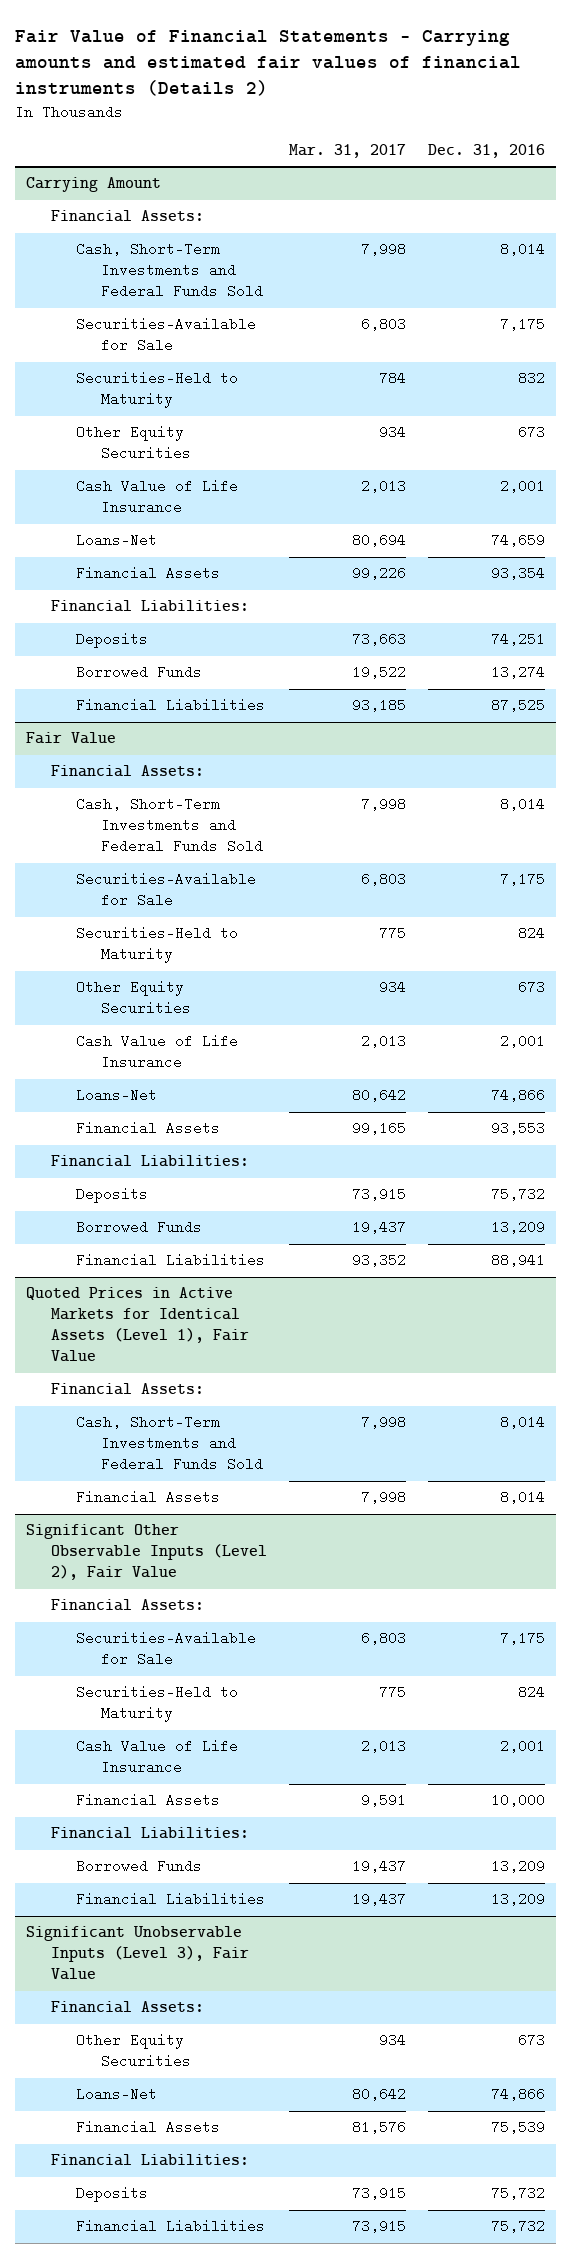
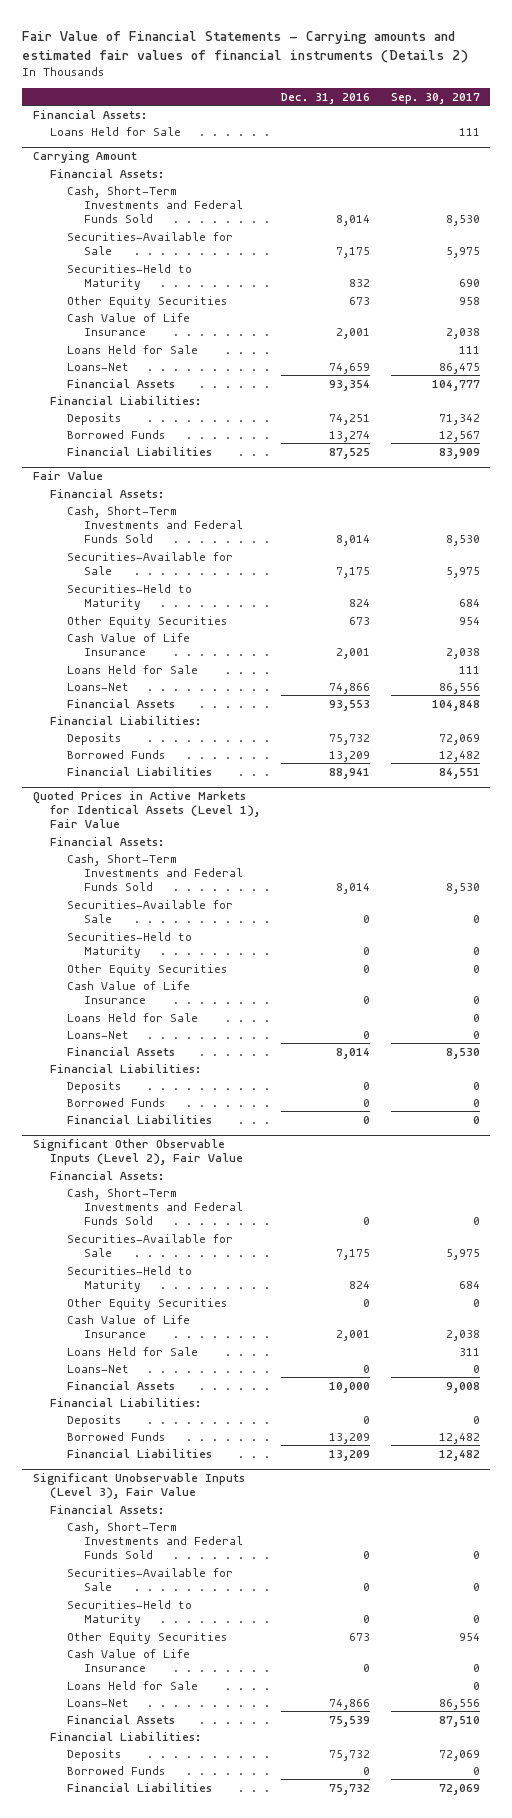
[289,144,407,159] Mar. 31, 2017 -> none
none -> [390,92,480,104] Sep. 30, 2017
none -> [32,109,147,119] Financial Assets:
none -> [49,126,181,136] Loans Held for Sale
none -> [67,344,199,354] Loans Held for Sale
none -> [67,664,199,674] Loans Held for Sale
none -> [67,899,234,924] Securities-Available for Sale
none -> [67,931,193,959] Securities-Held to Maturity
none -> [67,963,228,976] Other Equity Securities
none -> [67,980,191,1005] Cash Value of Life Insurance
none -> [67,1012,199,1022] Loans Held for Sale
none -> [67,1030,130,1039] Loans-Net
none -> [49,1063,201,1073] Financial Liabilities:
none -> [67,1080,122,1093] Deposits
none -> [67,1097,166,1107] Borrowed Funds
none -> [67,1114,213,1124] Financial Liabilities
none -> [67,1187,244,1226] Cash, Short-Term Investments and Federal Funds Sold
none -> [67,1297,228,1310] Other Equity Securities
none -> [67,1346,199,1356] Loans Held for Sale
none -> [67,1364,130,1373] Loans-Net
none -> [67,1414,122,1427] Deposits
none -> [67,1521,244,1560] Cash, Short-Term Investments and Federal Funds Sold
none -> [67,1567,234,1592] Securities-Available for Sale
none -> [67,1599,193,1627] Securities-Held to Maturity
none -> [67,1648,191,1673] Cash Value of Life Insurance
none -> [67,1680,199,1690] Loans Held for Sale
none -> [67,1765,166,1775] Borrowed Funds

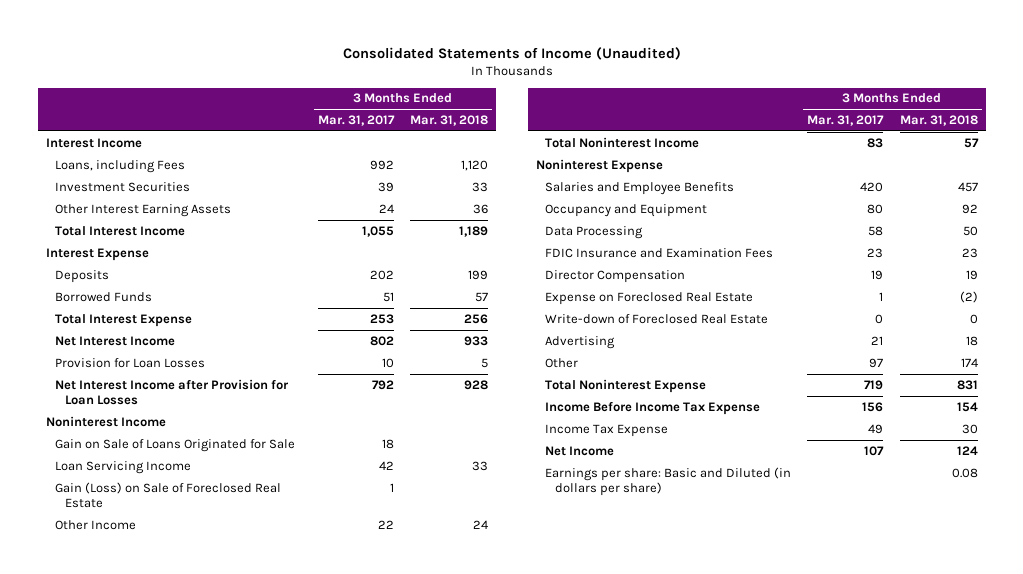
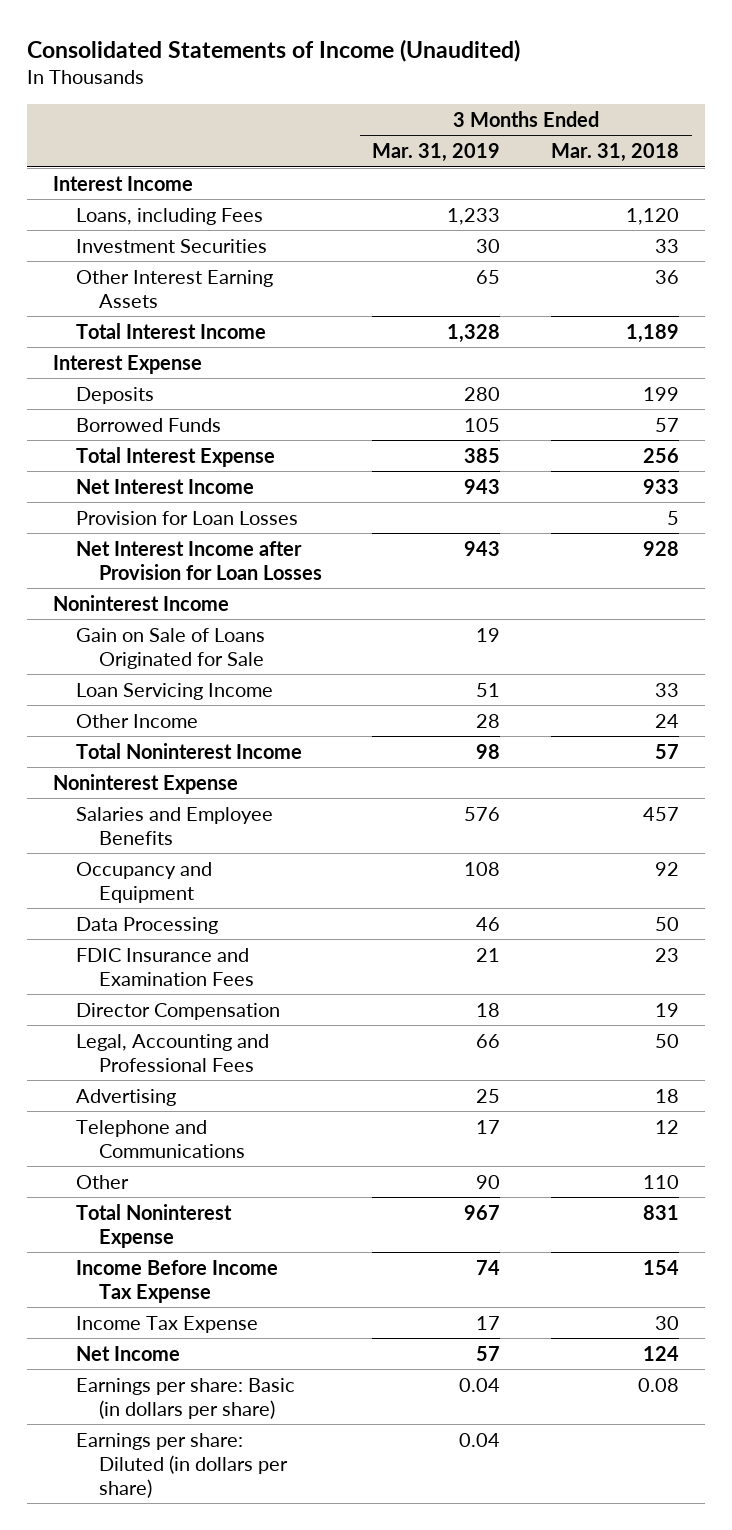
[317,114,395,126] Mar. 31, 2017 -> none
none -> [372,143,501,163] Mar. 31, 2019
[55,481,282,509] Gain (Loss) on Sale of Foreclosed Real Estate -> none
[545,291,754,305] Expense on Foreclosed Real Estate -> none
[545,313,769,324] Write-down of Foreclosed Real Estate -> none
none -> [75,1033,269,1072] Legal, Accounting and Professional Fees
none -> [75,1119,245,1158] Telephone and Communications
[960,357,978,367] 174 -> [643,1174,680,1189] 110
[545,466,792,497] Earnings per share: Basic and Diluted (in dollars per share) -> [75,1377,295,1419] Earnings per share: Basic (in dollars per share)
none -> [75,1432,288,1498] Earnings per share: Diluted (in dollars per share)

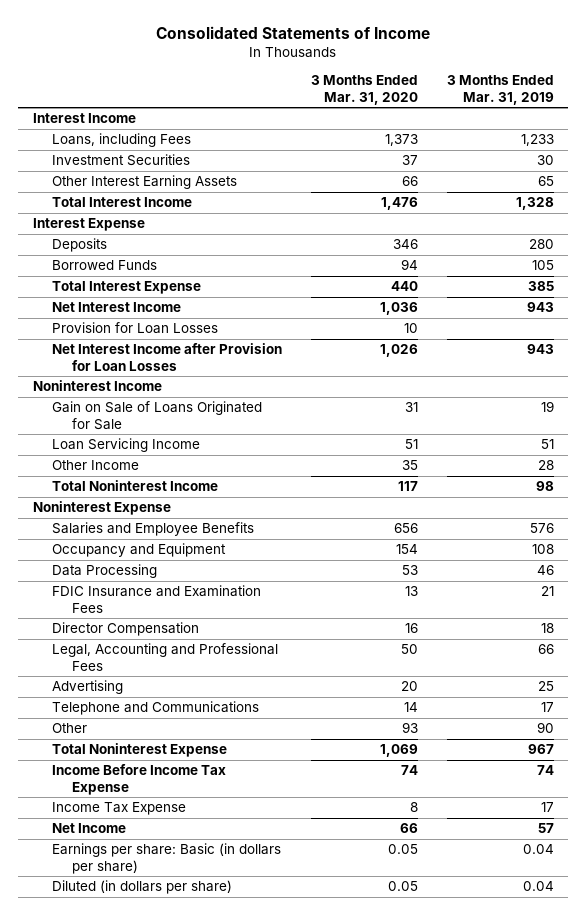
[27,38,521,62] Consolidated Statements of Income (Unaudited) -> [156,25,431,39] Consolidated Statements of Income
[551,143,680,163] Mar. 31, 2018 -> none
none -> [310,75,418,105] 3 Months Ended Mar. 31, 2020
[75,1432,288,1498] Earnings per share: Diluted (in dollars per share) -> [52,880,233,895] Diluted (in dollars per share)

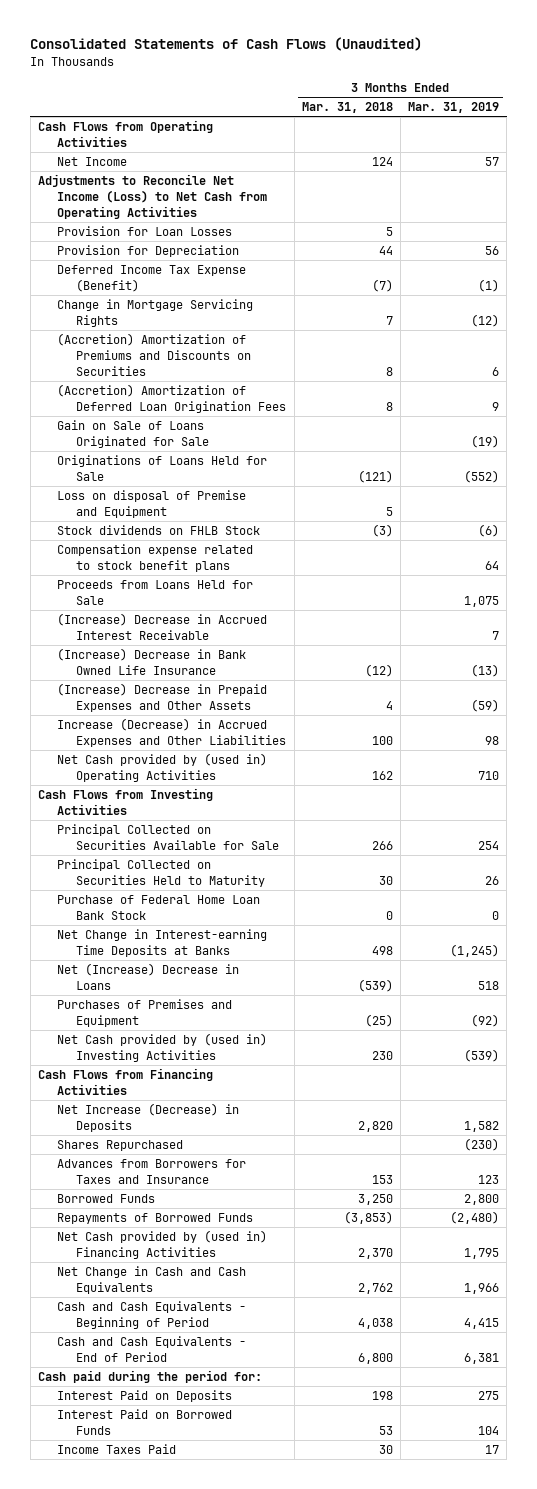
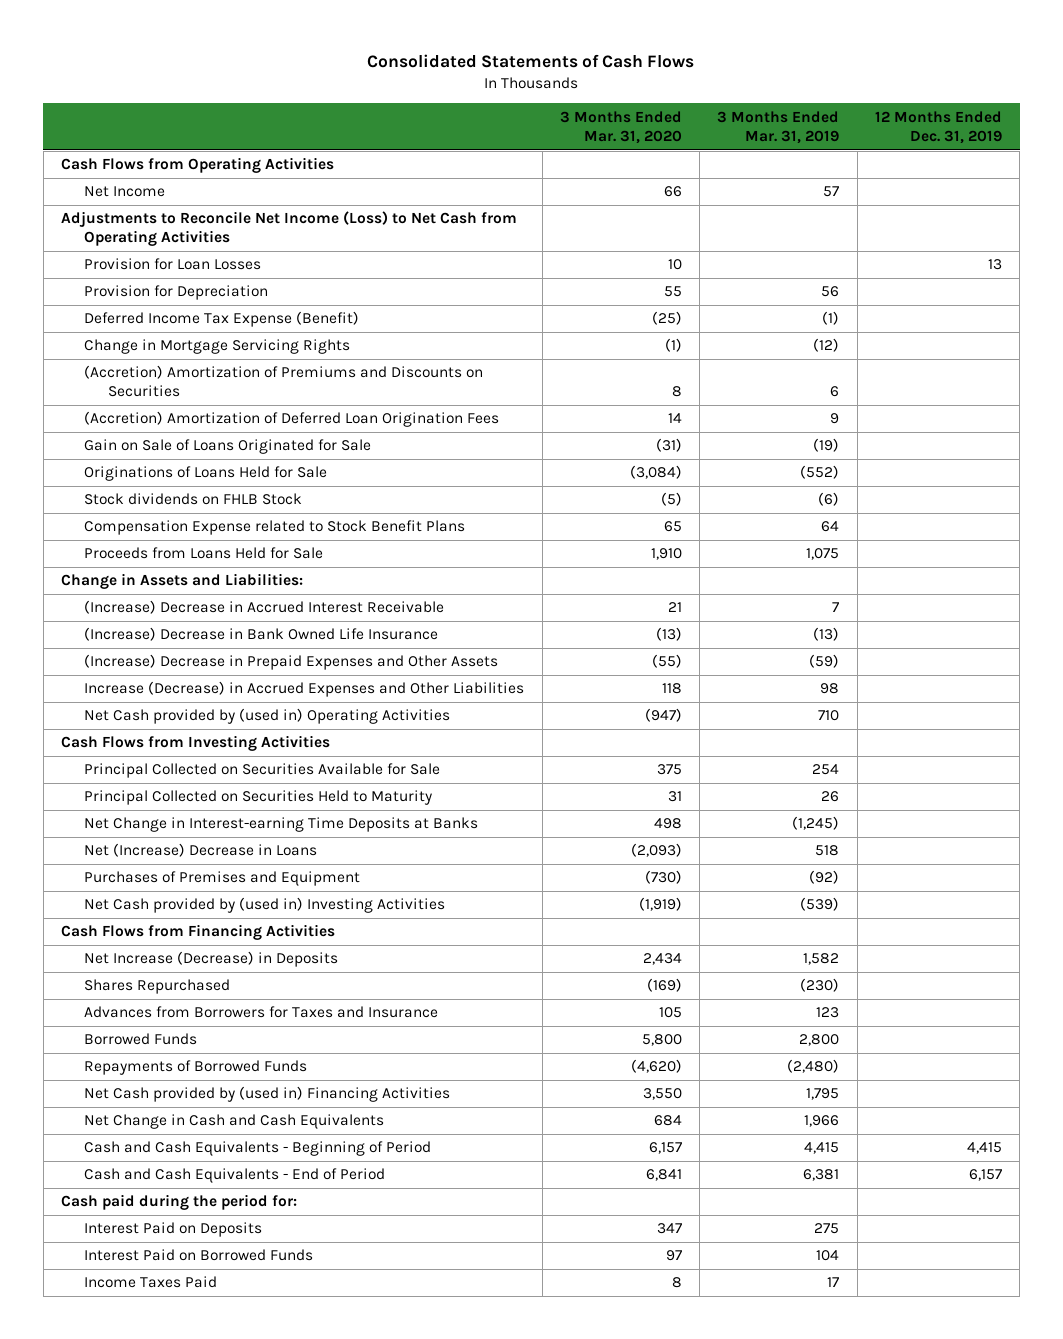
[30,37,423,52] Consolidated Statements of Cash Flows (Unaudited) -> [367,54,695,69] Consolidated Statements of Cash Flows
[301,102,393,114] Mar. 31, 2018 -> none
none -> [559,110,682,144] 3 Months Ended Mar. 31, 2020
none -> [874,110,1002,144] 12 Months Ended Dec. 31, 2019
[57,490,247,518] Loss on disposal of Premise and Equipment -> none
[57,544,254,572] Compensation expense related to stock benefit plans -> [84,520,466,536] Compensation Expense related to Stock Benefit Plans
none -> [61,573,304,590] Change in Assets and Liabilities:
[57,895,261,920] Purchase of Federal Home Loan Bank Stock -> none

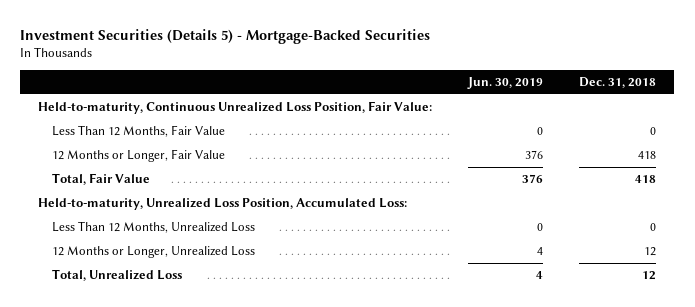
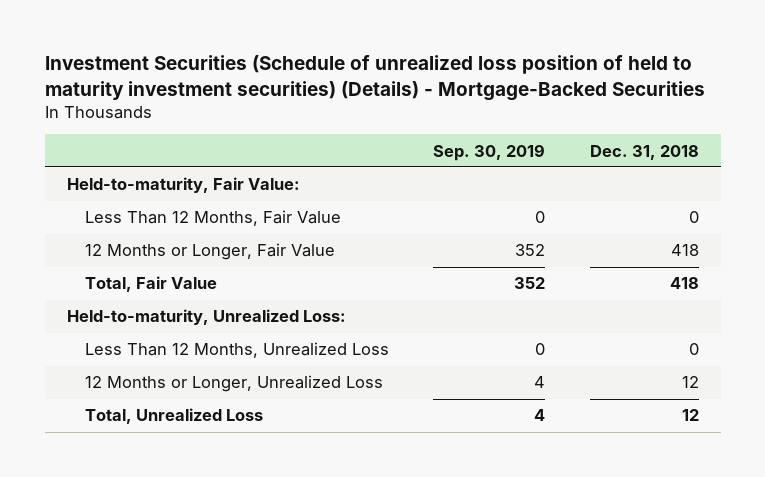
[20,29,431,45] Investment Securities (Details 5) - Mortgage-Backed Securities -> [44,55,705,101] Investment Securities (Schedule of unrealized loss position of held to maturity investment securities) (Details) - Mortgage-Backed Securities
[467,76,544,89] Jun. 30, 2019 -> none
none -> [433,143,546,161] Sep. 30, 2019
[38,100,433,114] Held-to-maturity, Continuous Unrealized Loss Position, Fair Value: -> [66,177,300,194] Held-to-maturity, Fair Value:
[38,197,408,210] Held-to-maturity, Unrealized Loss Position, Accumulated Loss: -> [66,309,346,326] Held-to-maturity, Unrealized Loss:

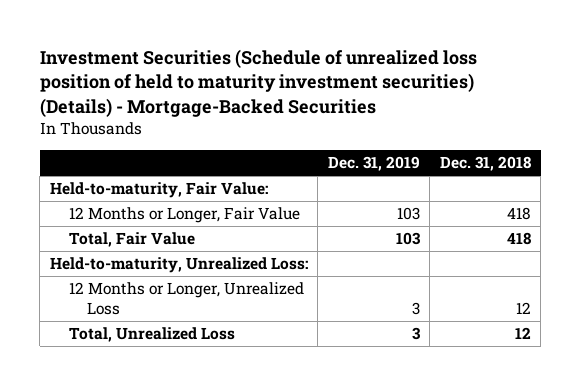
[433,143,546,161] Sep. 30, 2019 -> none
none -> [327,155,420,171] Dec. 31, 2019
[84,210,341,227] Less Than 12 Months, Fair Value -> none
[84,342,389,359] Less Than 12 Months, Unrealized Loss -> none

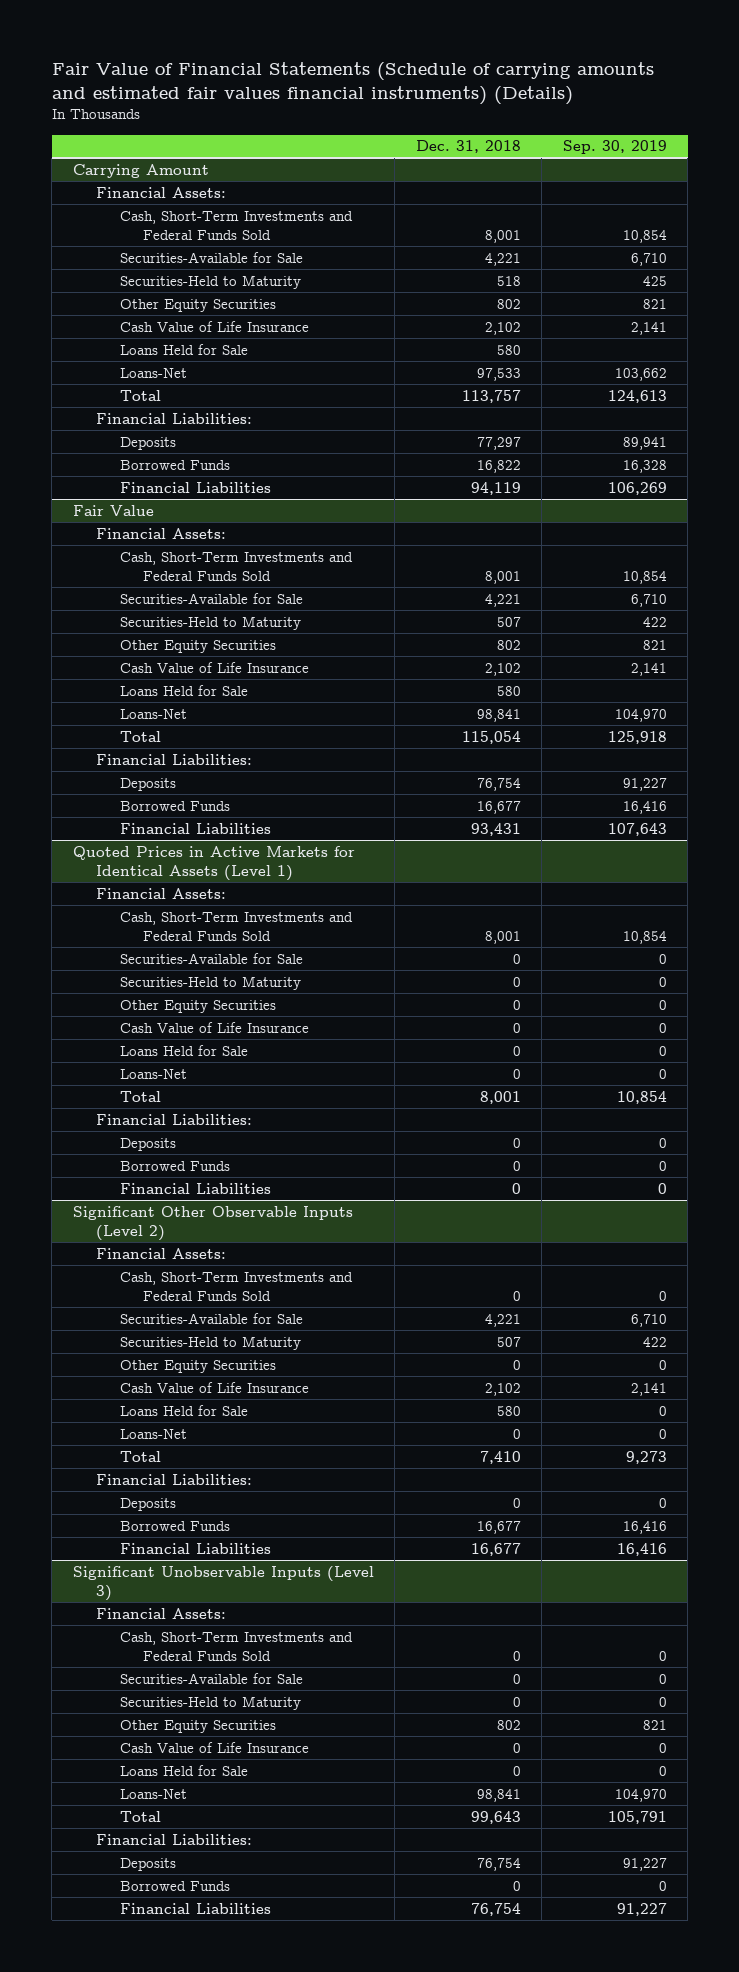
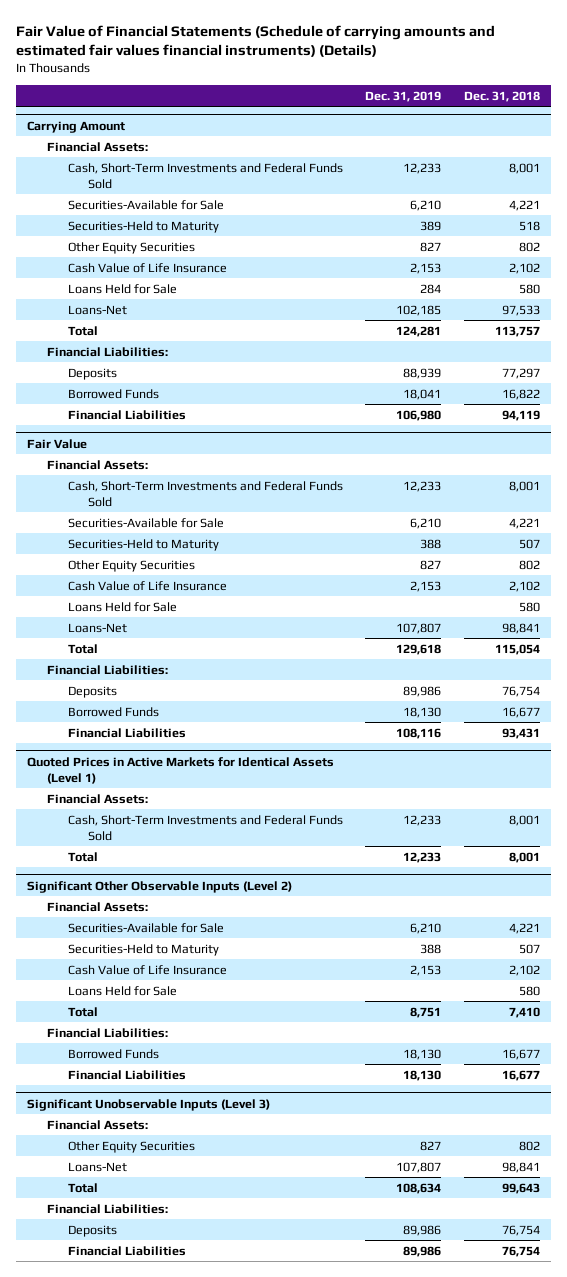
[562,140,667,155] Sep. 30, 2019 -> none
none -> [365,90,442,102] Dec. 31, 2019
[119,952,303,964] Securities-Available for Sale -> none
[119,975,301,990] Securities-Held to Maturity -> none
[119,999,276,1013] Other Equity Securities -> none
[119,1021,309,1033] Cash Value of Life Insurance -> none
[119,1044,248,1056] Loans Held for Sale -> none
[119,1068,187,1079] Loans-Net -> none
[96,1113,253,1125] Financial Liabilities: -> none
[119,1137,176,1151] Deposits -> none
[119,1160,230,1171] Borrowed Funds -> none
[119,1182,271,1194] Financial Liabilities -> none
[119,1271,353,1301] Cash, Short-Term Investments and Federal Funds Sold -> none
[119,1359,276,1373] Other Equity Securities -> none
[119,1428,187,1439] Loans-Net -> none
[119,1497,176,1511] Deposits -> none
[119,1631,353,1661] Cash, Short-Term Investments and Federal Funds Sold -> none
[119,1672,303,1684] Securities-Available for Sale -> none
[119,1695,301,1710] Securities-Held to Maturity -> none
[119,1741,309,1753] Cash Value of Life Insurance -> none
[119,1764,248,1776] Loans Held for Sale -> none
[119,1880,230,1891] Borrowed Funds -> none

